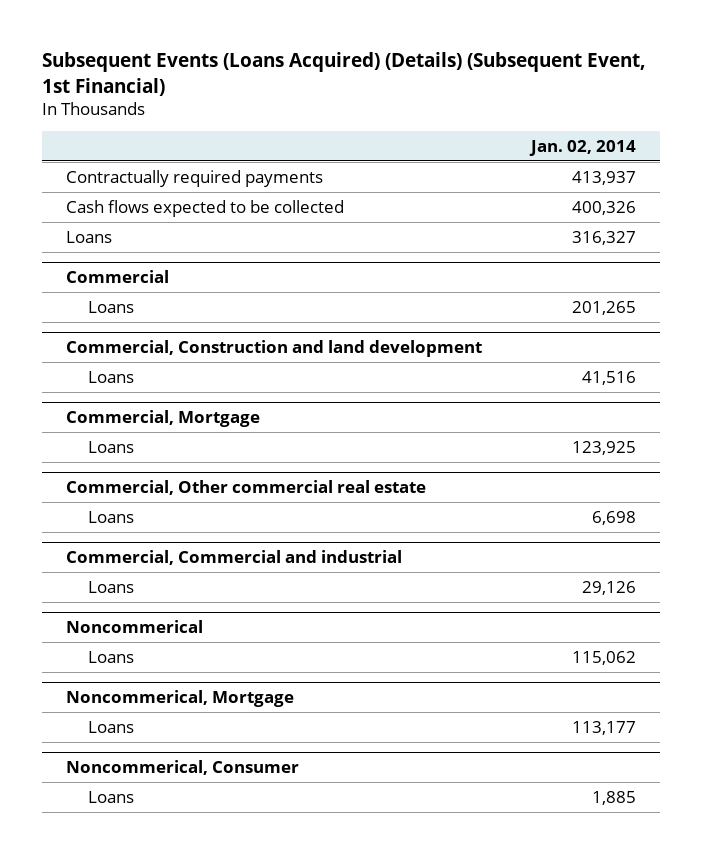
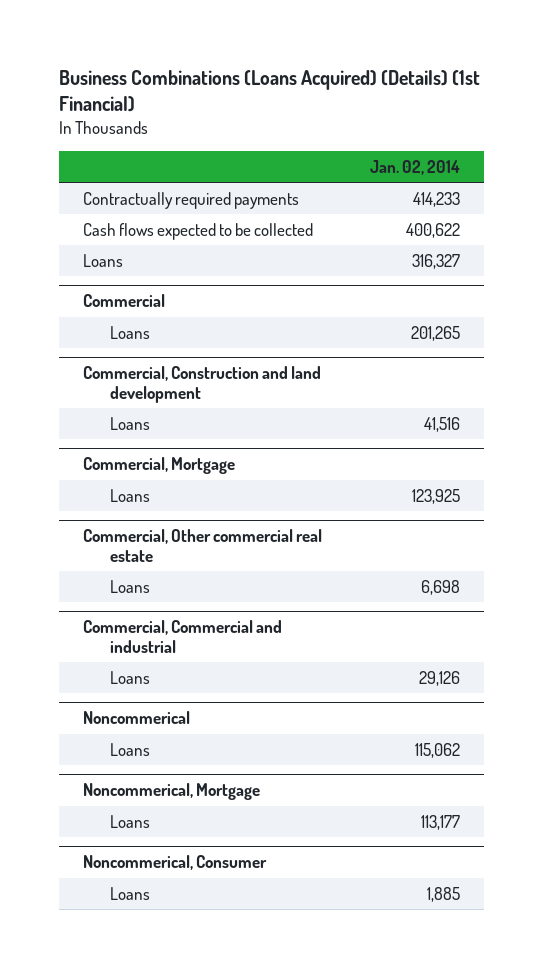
[41,52,646,96] Subsequent Events (Loans Acquired) (Details) (Subsequent Event, 1st Financial) -> [58,70,480,113] Business Combinations (Loans Acquired) (Details) (1st Financial)
[571,170,636,185] 413,937 -> [413,191,461,207] 414,233
[571,200,636,215] 400,326 -> [406,222,461,238] 400,622

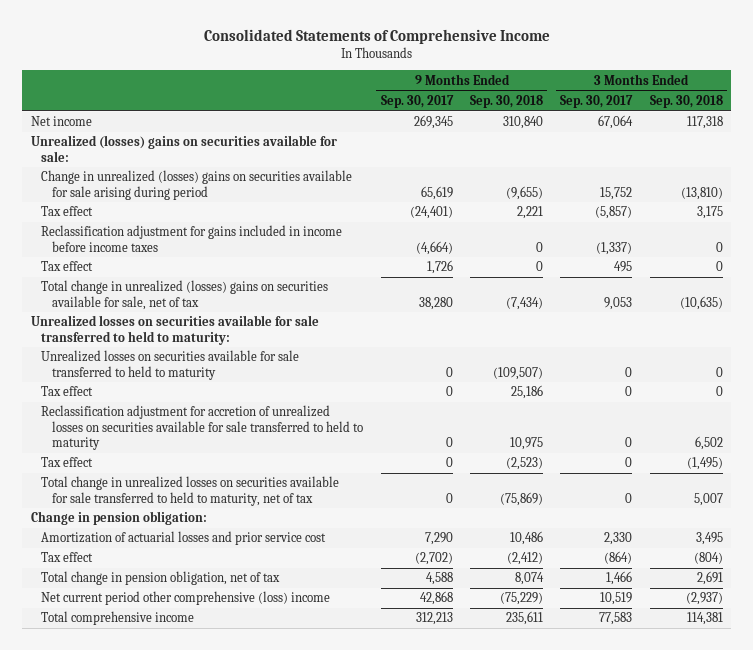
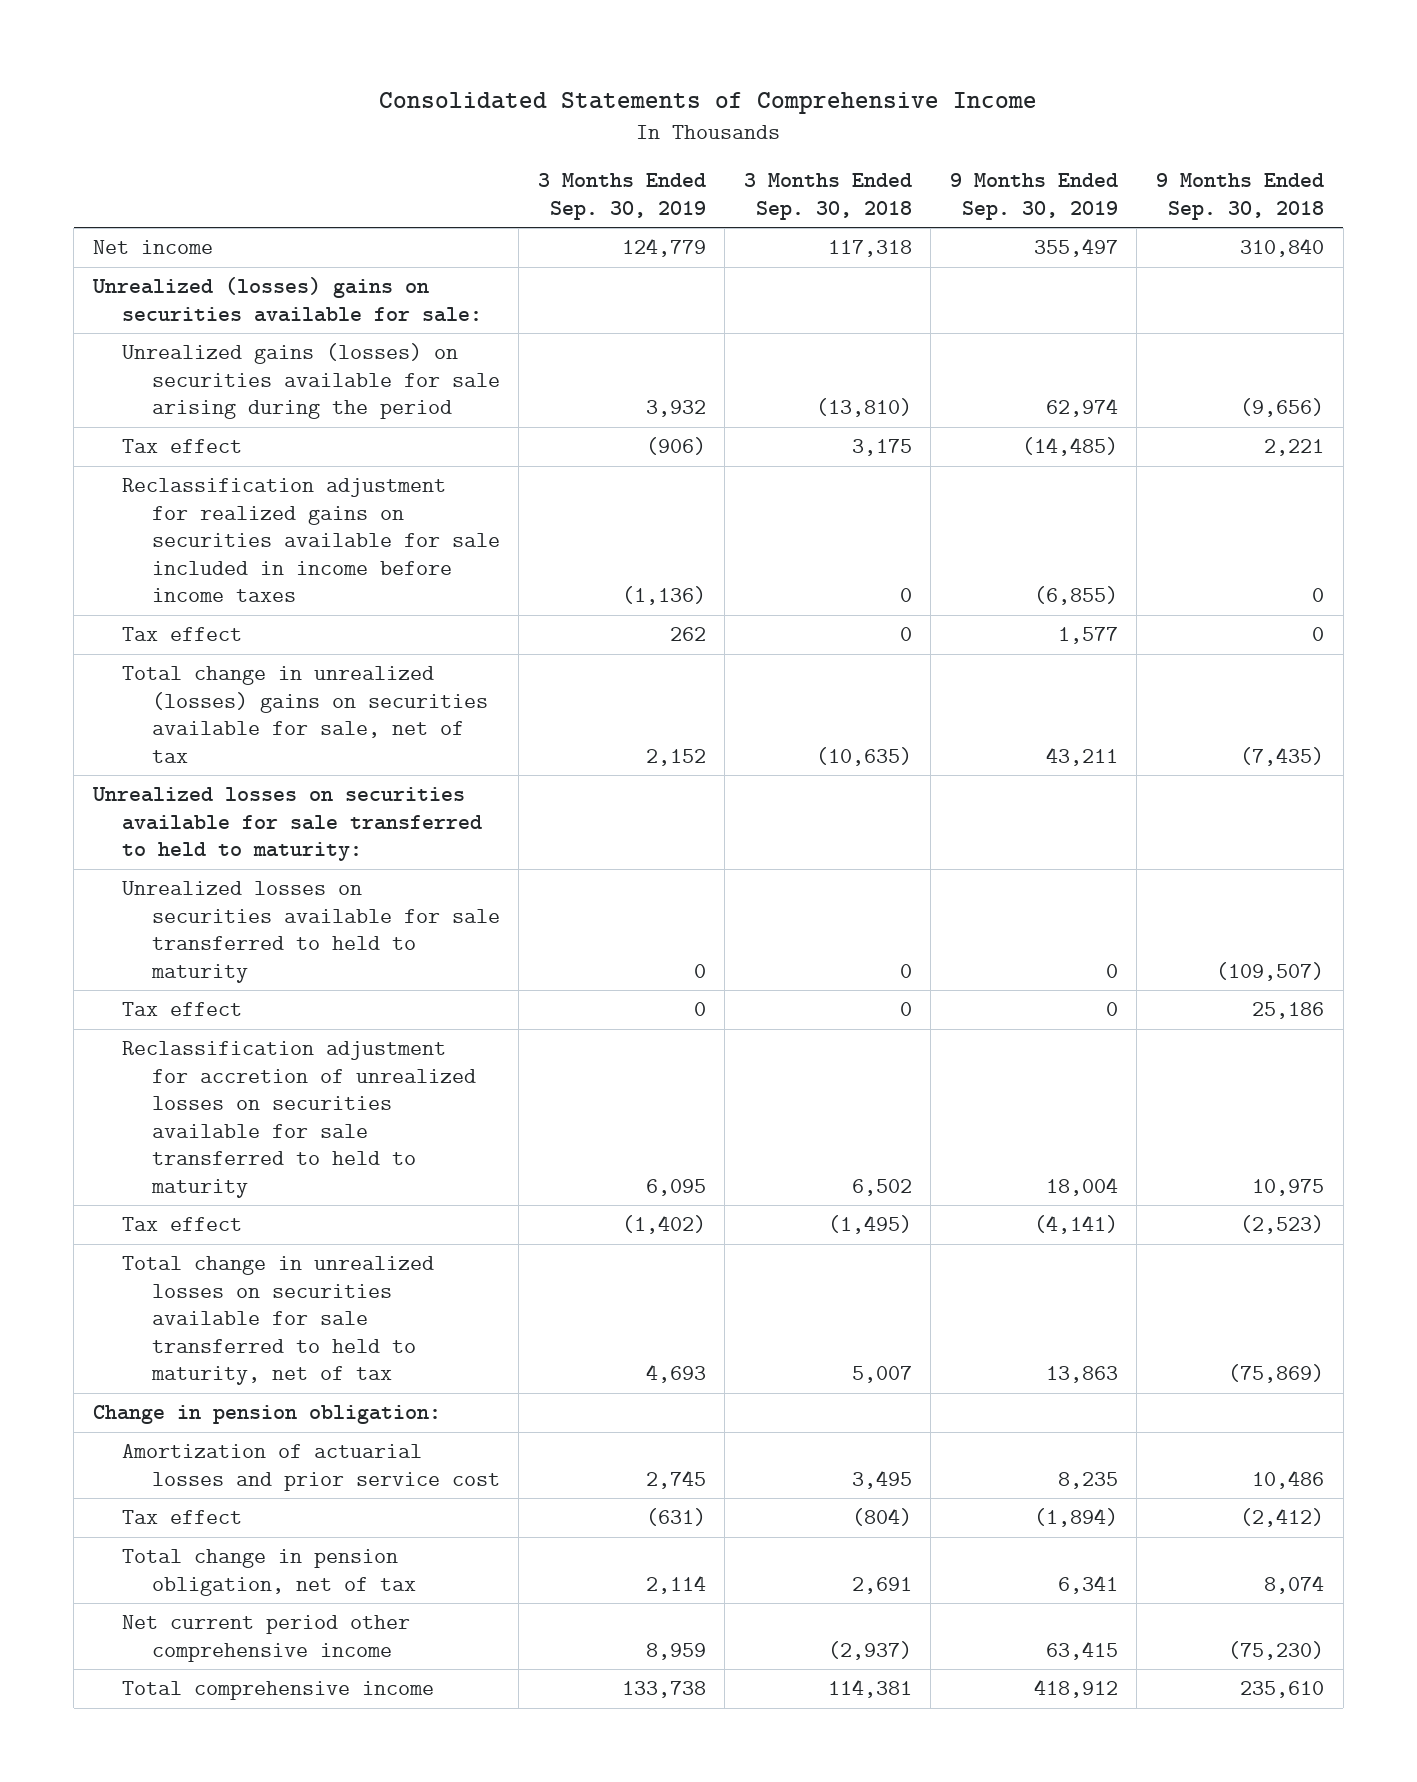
[380,94,454,108] Sep. 30, 2017 -> none
[560,94,634,108] Sep. 30, 2017 -> none
none -> [537,173,706,220] 3 Months Ended Sep. 30, 2019
none -> [949,173,1118,220] 9 Months Ended Sep. 30, 2019
[41,170,353,200] Change in unrealized (losses) gains on securities available for sale arising during period -> [122,343,500,420] Unrealized gains (losses) on securities available for sale arising during the period
[505,185,543,200] (9,655) -> [1239,398,1324,418] (9,656)
[41,225,343,252] Reclassification adjustment for gains included in income before income taxes -> [122,478,500,603] Reclassification adjustment for realized gains on securities available for sale included in income before income taxes
[505,296,543,310] (7,434) -> [1239,746,1324,766] (7,435)
[41,591,331,606] Net current period other comprehensive (loss) income -> [122,1615,411,1662] Net current period other comprehensive income
[499,592,543,606] (75,229) -> [1227,1640,1324,1660] (75,230)
[505,611,543,626] 235,611 -> [1239,1681,1324,1699] 235,610

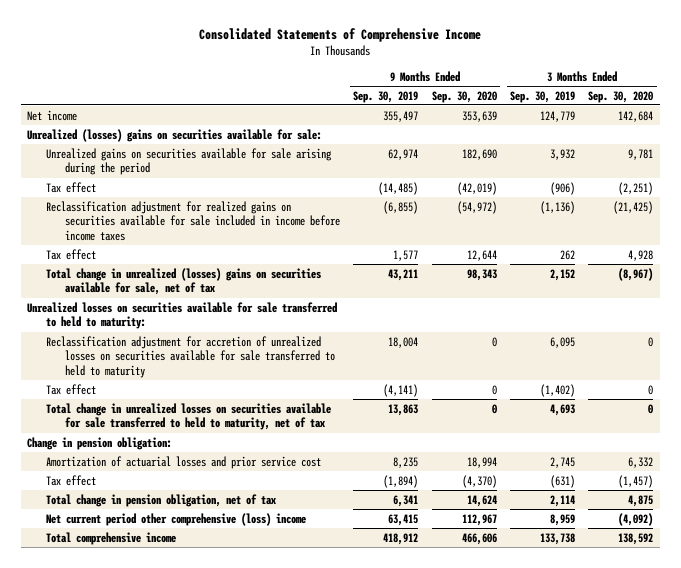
[743,173,912,220] 3 Months Ended Sep. 30, 2018 -> none
[1155,173,1324,220] 9 Months Ended Sep. 30, 2018 -> none
none -> [431,90,497,103] Sep. 30, 2020
none -> [588,90,654,103] Sep. 30, 2020
[122,343,500,420] Unrealized gains (losses) on securities available for sale arising during the period -> [46,147,333,176] Unrealized gains on securities available for sale arising during the period
[122,881,500,983] Unrealized losses on securities available for sale transferred to held to maturity -> none
[122,1002,243,1017] Tax effect -> none
[122,1615,411,1662] Net current period other comprehensive income -> [46,512,307,526] Net current period other comprehensive (loss) income

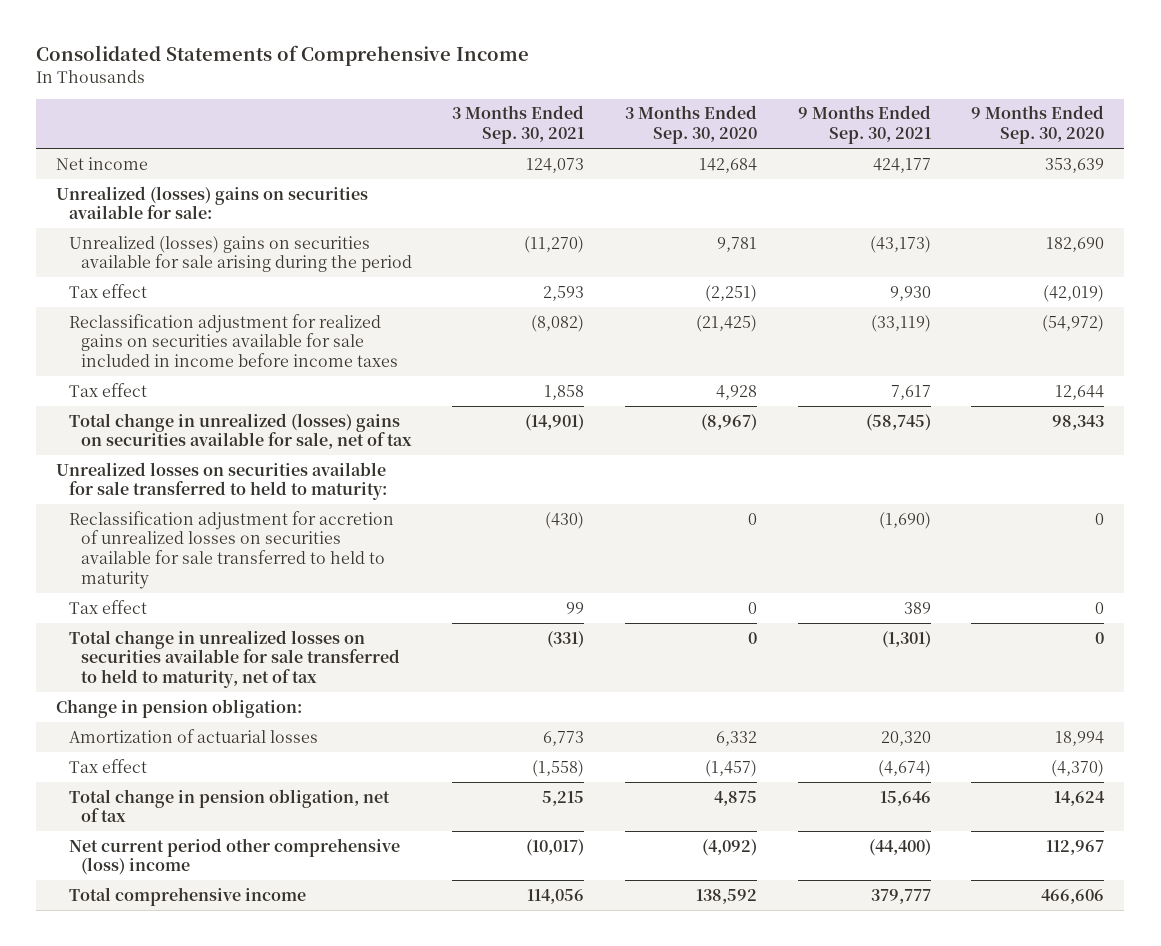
[353,90,419,103] Sep. 30, 2019 -> none
[510,90,576,103] Sep. 30, 2019 -> none
none -> [452,105,585,145] 3 Months Ended Sep. 30, 2021
none -> [797,105,931,145] 9 Months Ended Sep. 30, 2021
[46,147,333,176] Unrealized gains on securities available for sale arising during the period -> [68,235,412,273] Unrealized (losses) gains on securities available for sale arising during the period
[46,455,322,469] Amortization of actuarial losses and prior service cost -> [68,728,318,743] Amortization of actuarial losses

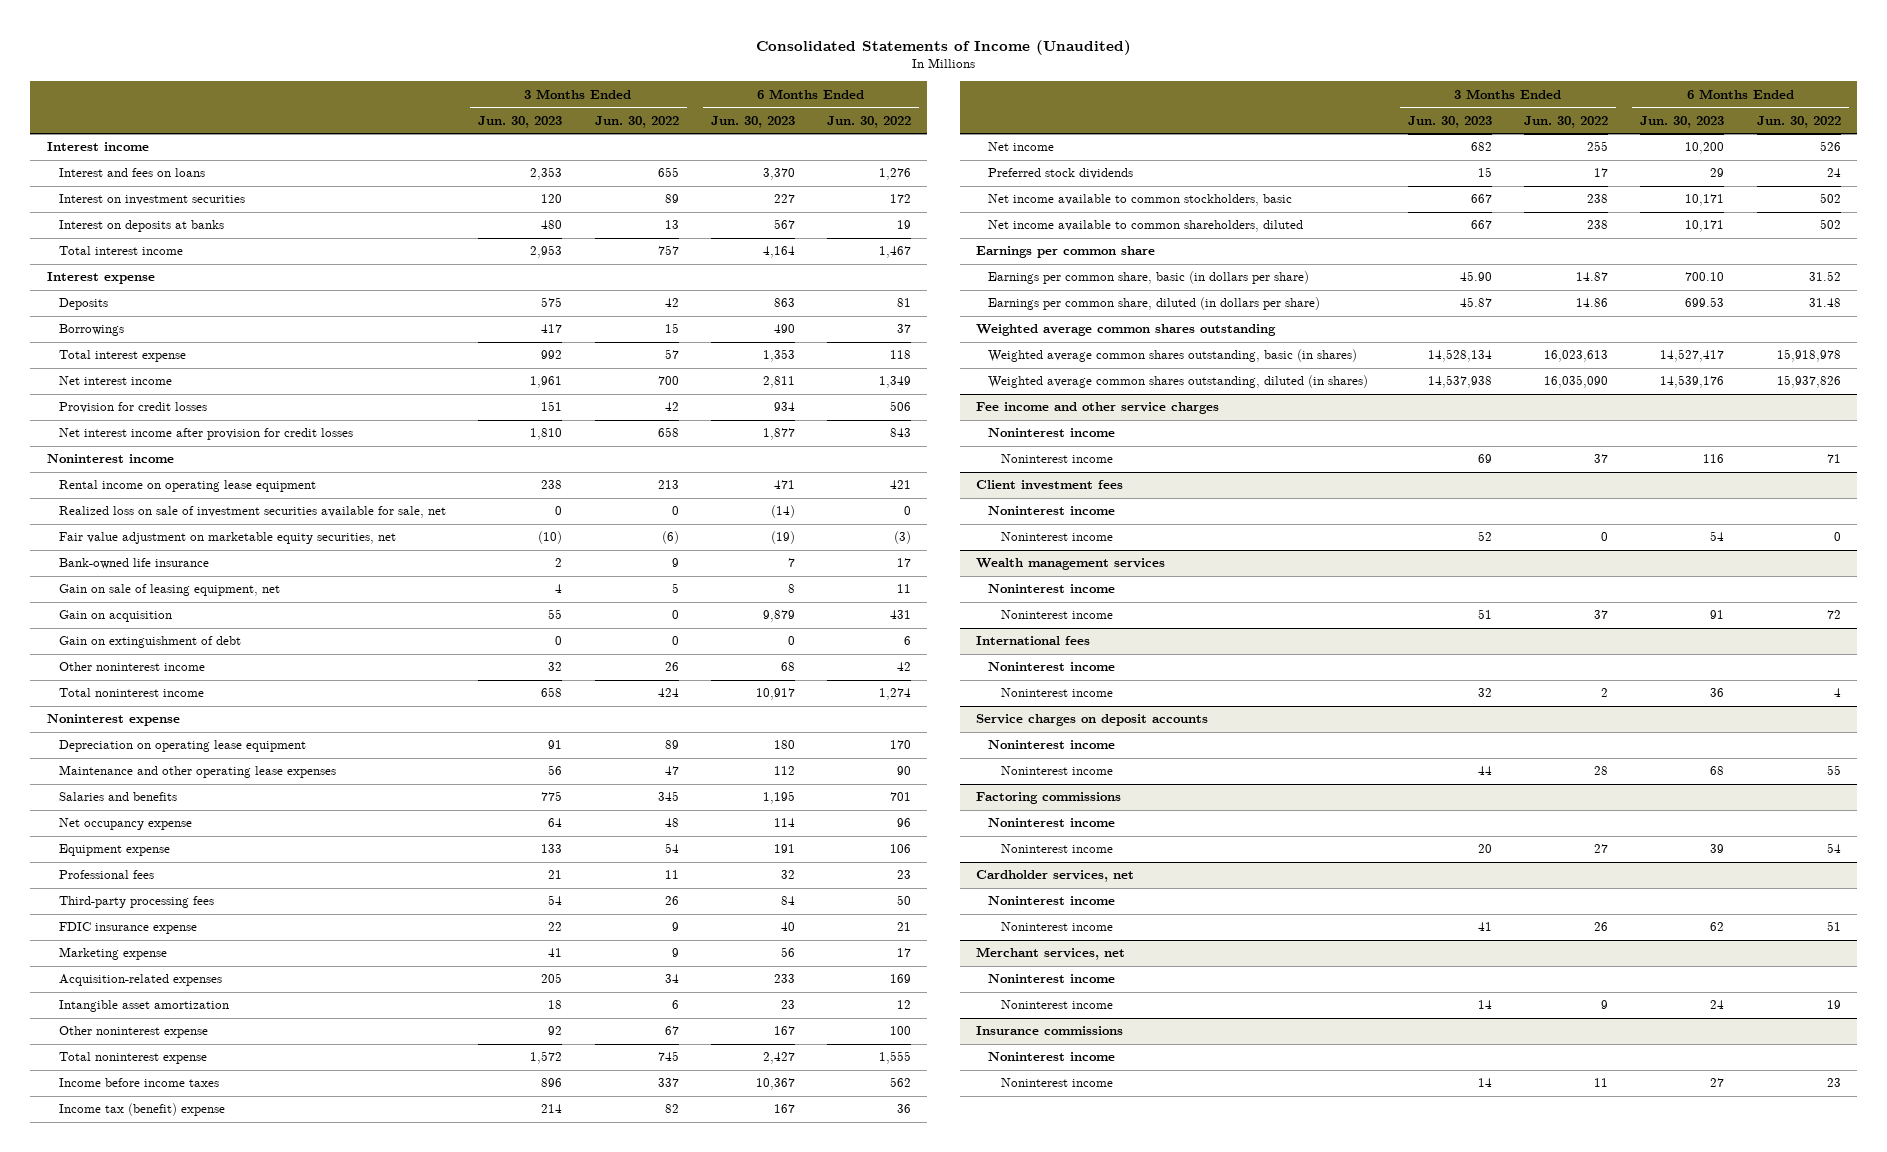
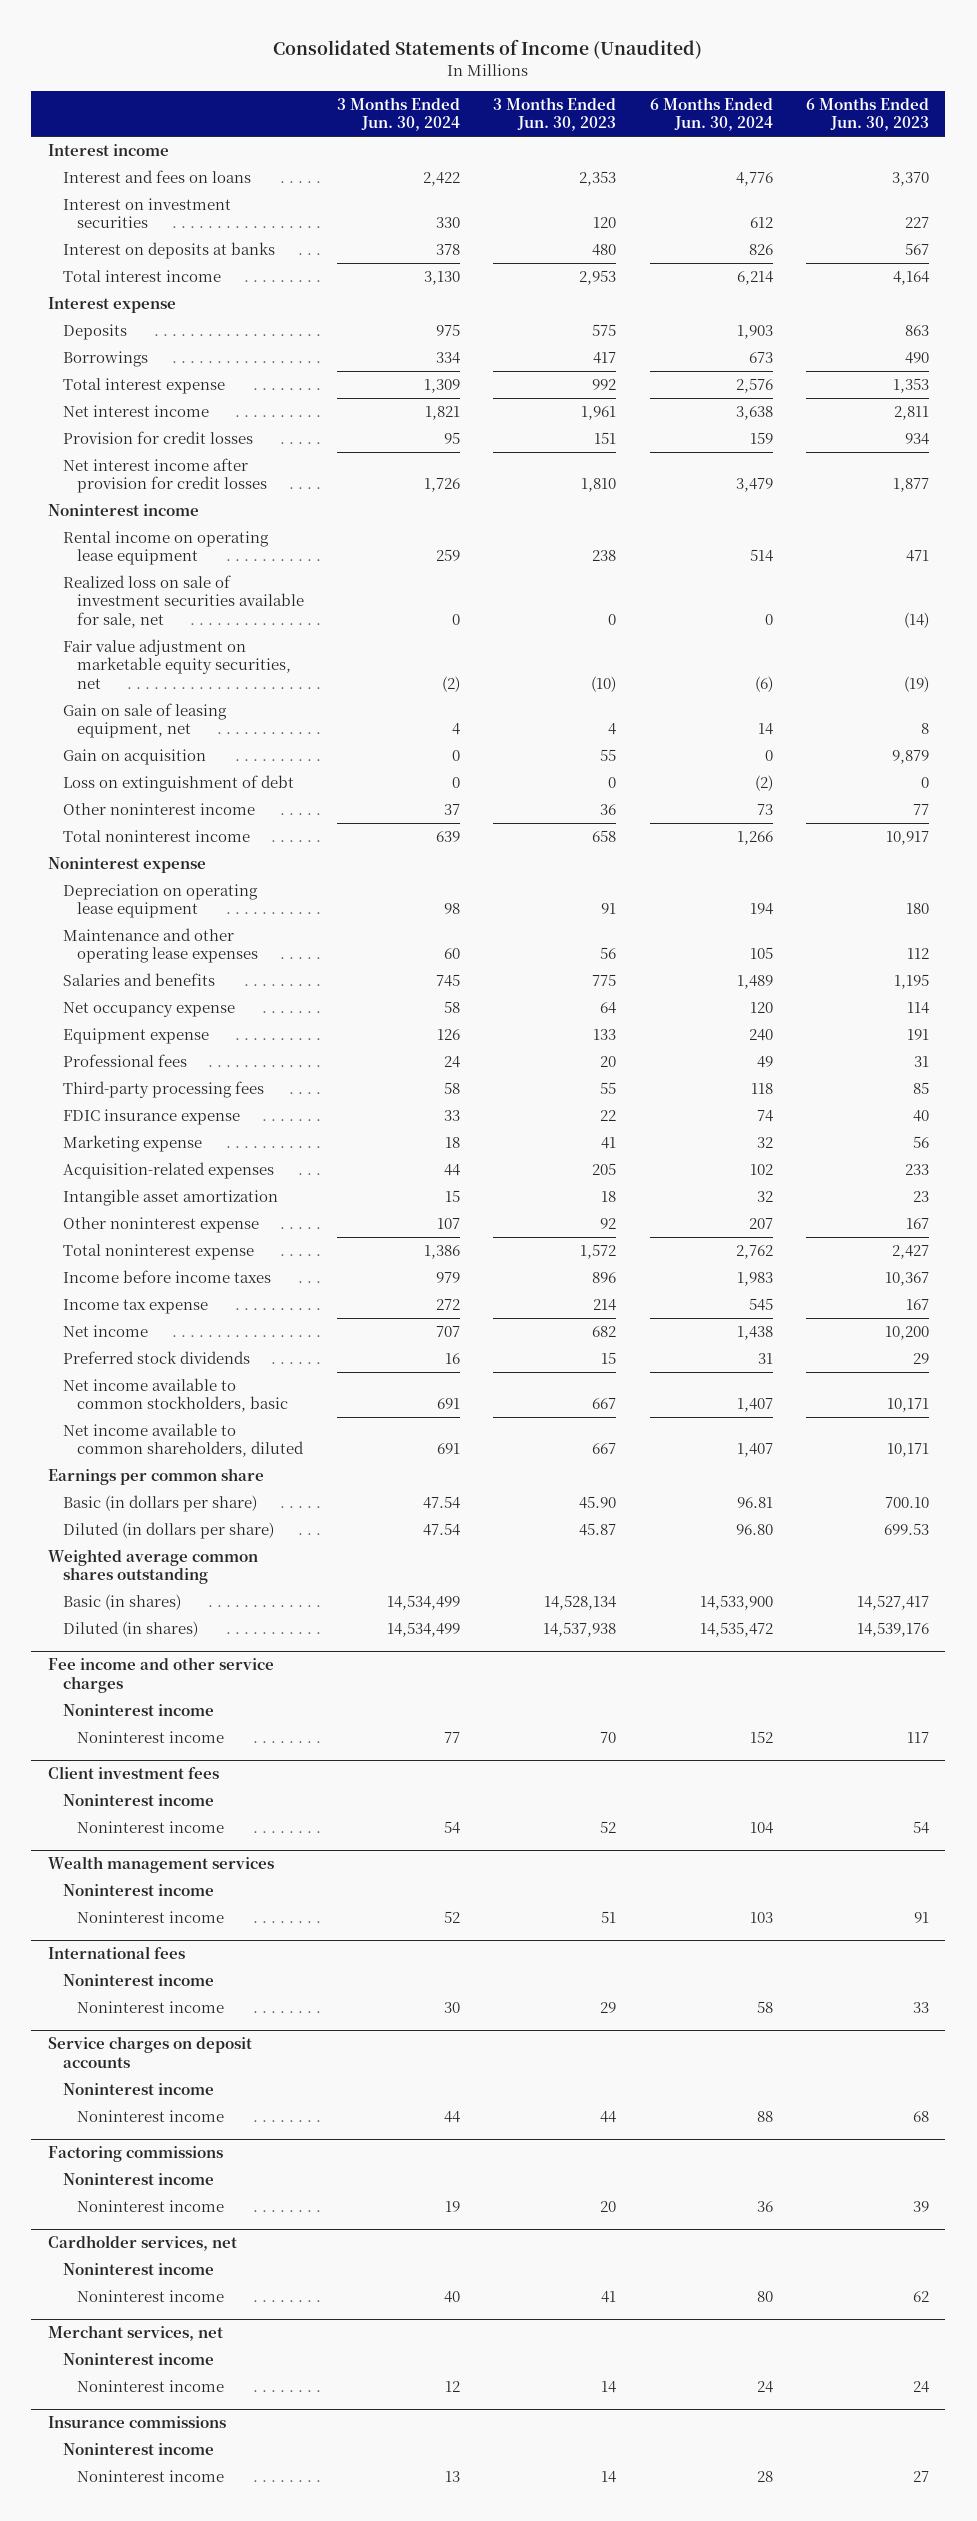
[594,115,679,128] Jun. 30, 2022 -> none
[827,115,912,128] Jun. 30, 2022 -> none
none -> [337,96,461,132] 3 Months Ended Jun. 30, 2024
none -> [649,96,773,132] 6 Months Ended Jun. 30, 2024
[58,558,209,570] Bank-owned life insurance -> none
[58,636,241,649] Gain on extinguishment of debt -> [62,774,294,792] Loss on extinguishment of debt
[548,662,563,672] 32 -> [600,803,617,815] 36
[780,662,795,672] 68 -> [912,803,929,815] 77
[548,870,563,880] 21 -> [600,1055,617,1067] 20
[780,870,795,880] 32 -> [913,1055,929,1067] 31
[548,895,563,906] 54 -> [600,1081,617,1094] 55
[780,896,795,906] 84 -> [912,1081,929,1094] 85
[58,1103,225,1117] Income tax (benefit) expense -> [62,1298,208,1314] Income tax expense
[988,271,1310,285] Earnings per common share, basic (in dollars per share) -> [62,1494,257,1512] Basic (in dollars per share)
[988,297,1321,311] Earnings per common share, diluted (in dollars per share) -> [62,1521,274,1539] Diluted (in dollars per share)
[988,349,1358,363] Weighted average common shares outstanding, basic (in shares) -> [62,1593,181,1610] Basic (in shares)
[988,375,1369,389] Weighted average common shares outstanding, diluted (in shares) -> [62,1620,198,1637] Diluted (in shares)
[1477,454,1492,464] 69 -> [600,1731,617,1743] 70
[1703,454,1725,464] 116 -> [906,1731,929,1743] 117
[1477,688,1492,698] 32 -> [600,2001,617,2013] 29
[1710,688,1725,698] 36 -> [912,2001,929,2013] 33

